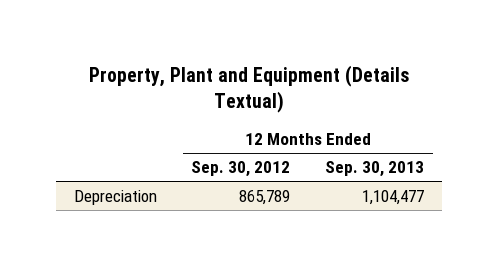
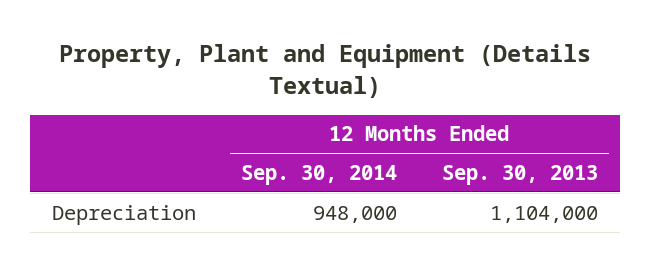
[191,161,291,178] Sep. 30, 2012 -> none
none -> [240,165,397,186] Sep. 30, 2014
[362,190,425,206] 1,104,477 -> [489,205,598,223] 1,104,000

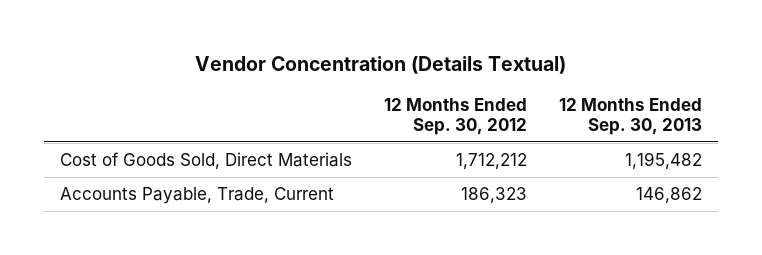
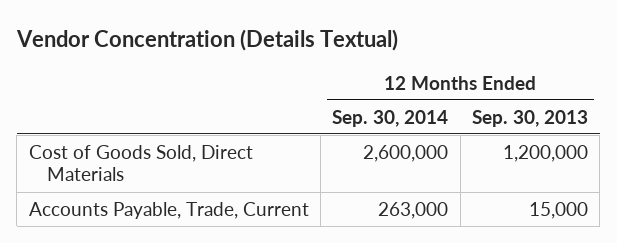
[383,97,527,136] 12 Months Ended Sep. 30, 2012 -> none
none -> [332,109,449,127] Sep. 30, 2014
[624,152,702,170] 1,195,482 -> [503,144,589,162] 1,200,000
[635,187,702,204] 146,862 -> [529,201,589,219] 15,000

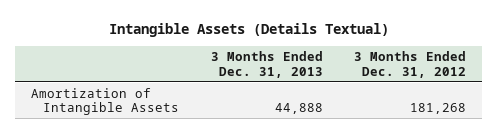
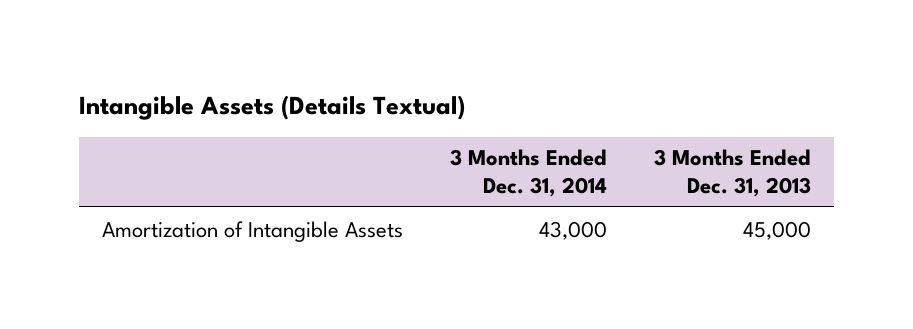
[354,51,467,78] 3 Months Ended Dec. 31, 2012 -> none
none -> [450,149,608,198] 3 Months Ended Dec. 31, 2014
[274,103,323,115] 44,888 -> [742,220,811,240] 45,000

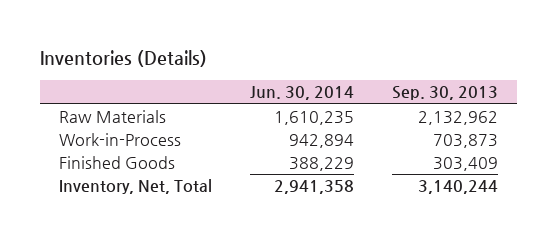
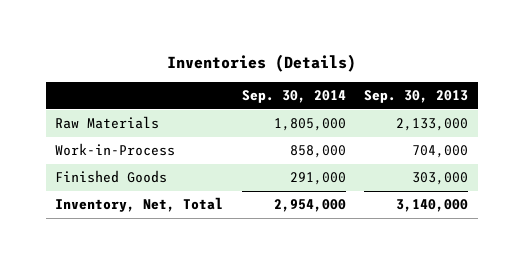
[250,86,355,101] Jun. 30, 2014 -> none
none -> [241,90,346,104] Sep. 30, 2014
[417,111,498,126] 2,132,962 -> [396,118,469,132] 2,133,000
[432,134,498,149] 703,873 -> [412,145,469,159] 704,000
[432,157,498,172] 303,409 -> [412,172,469,186] 303,000
[417,180,498,195] 3,140,244 -> [396,199,469,213] 3,140,000

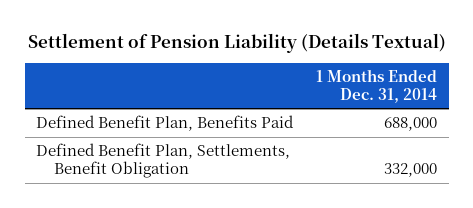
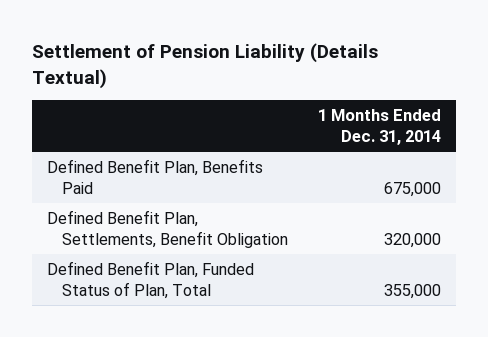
[384,117,438,132] 688,000 -> [384,181,442,197] 675,000
[384,163,438,178] 332,000 -> [384,232,442,248] 320,000
none -> [47,261,255,299] Defined Benefit Plan, Funded Status of Plan, Total

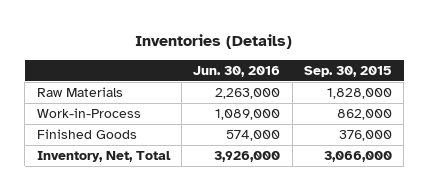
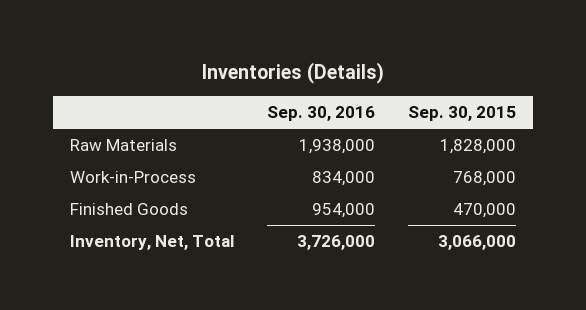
[193,65,281,77] Jun. 30, 2016 -> none
none -> [266,106,375,122] Sep. 30, 2016
[337,109,393,121] 862,000 -> [453,171,517,187] 768,000
[339,130,393,142] 376,000 -> [453,203,517,219] 470,000

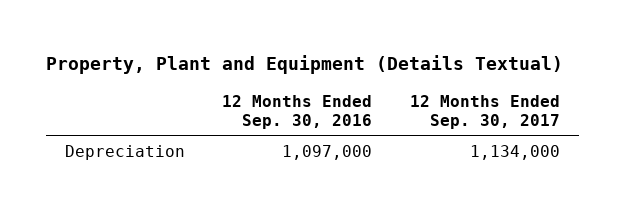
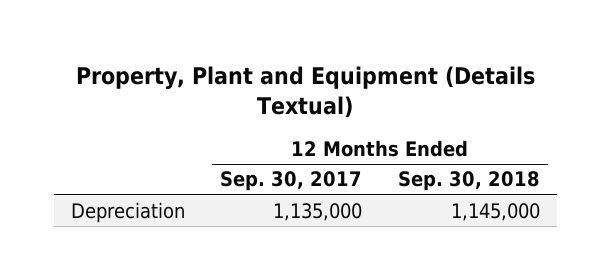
[222,94,373,130] 12 Months Ended Sep. 30, 2016 -> none
none -> [397,171,540,192] Sep. 30, 2018
[470,144,561,160] 1,134,000 -> [273,203,363,222] 1,135,000

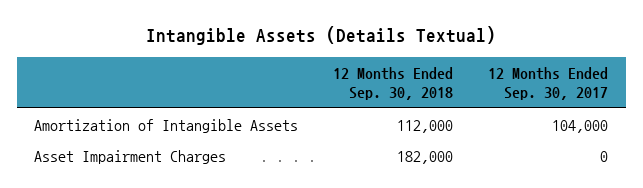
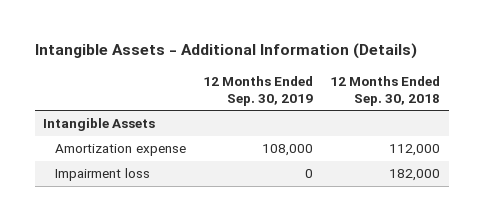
[146,26,497,46] Intangible Assets (Details Textual) -> [34,43,417,60] Intangible Assets - Additional Information (Details)
[488,66,609,101] 12 Months Ended Sep. 30, 2017 -> none
none -> [202,75,313,106] 12 Months Ended Sep. 30, 2019
none -> [43,118,156,132] Intangible Assets
[34,118,299,133] Amortization of Intangible Assets -> [54,144,186,157] Amortization expense
[34,149,227,164] Asset Impairment Charges -> [54,168,150,182] Impairment loss

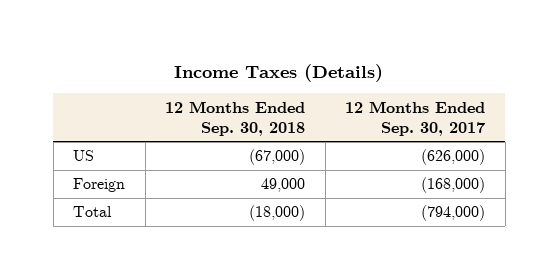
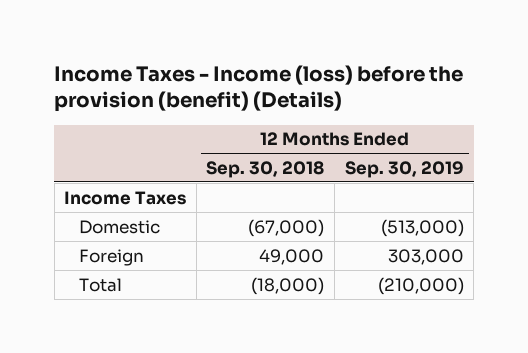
[174,63,384,82] Income Taxes (Details) -> [54,64,464,113] Income Taxes - Income (loss) before the provision (benefit) (Details)
[345,100,486,136] 12 Months Ended Sep. 30, 2017 -> none
none -> [344,160,464,178] Sep. 30, 2019
none -> [64,190,187,205] Income Taxes
[73,150,95,162] US -> [78,219,160,234] Domestic

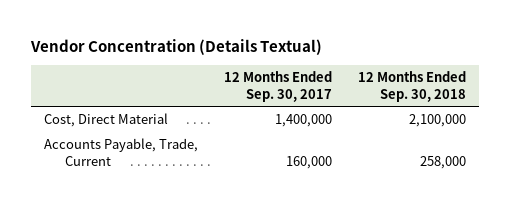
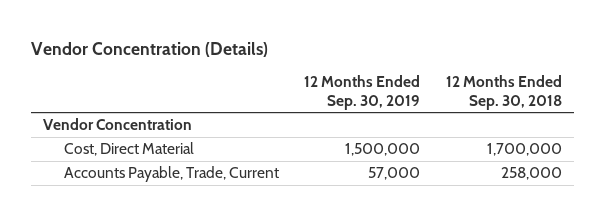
[30,38,323,55] Vendor Concentration (Details Textual) -> [30,41,268,57] Vendor Concentration (Details)
[224,71,333,102] 12 Months Ended Sep. 30, 2017 -> none
none -> [304,75,421,110] 12 Months Ended Sep. 30, 2019
none -> [43,118,193,131] Vendor Concentration
[409,114,467,128] 2,100,000 -> [486,143,562,157] 1,700,000

